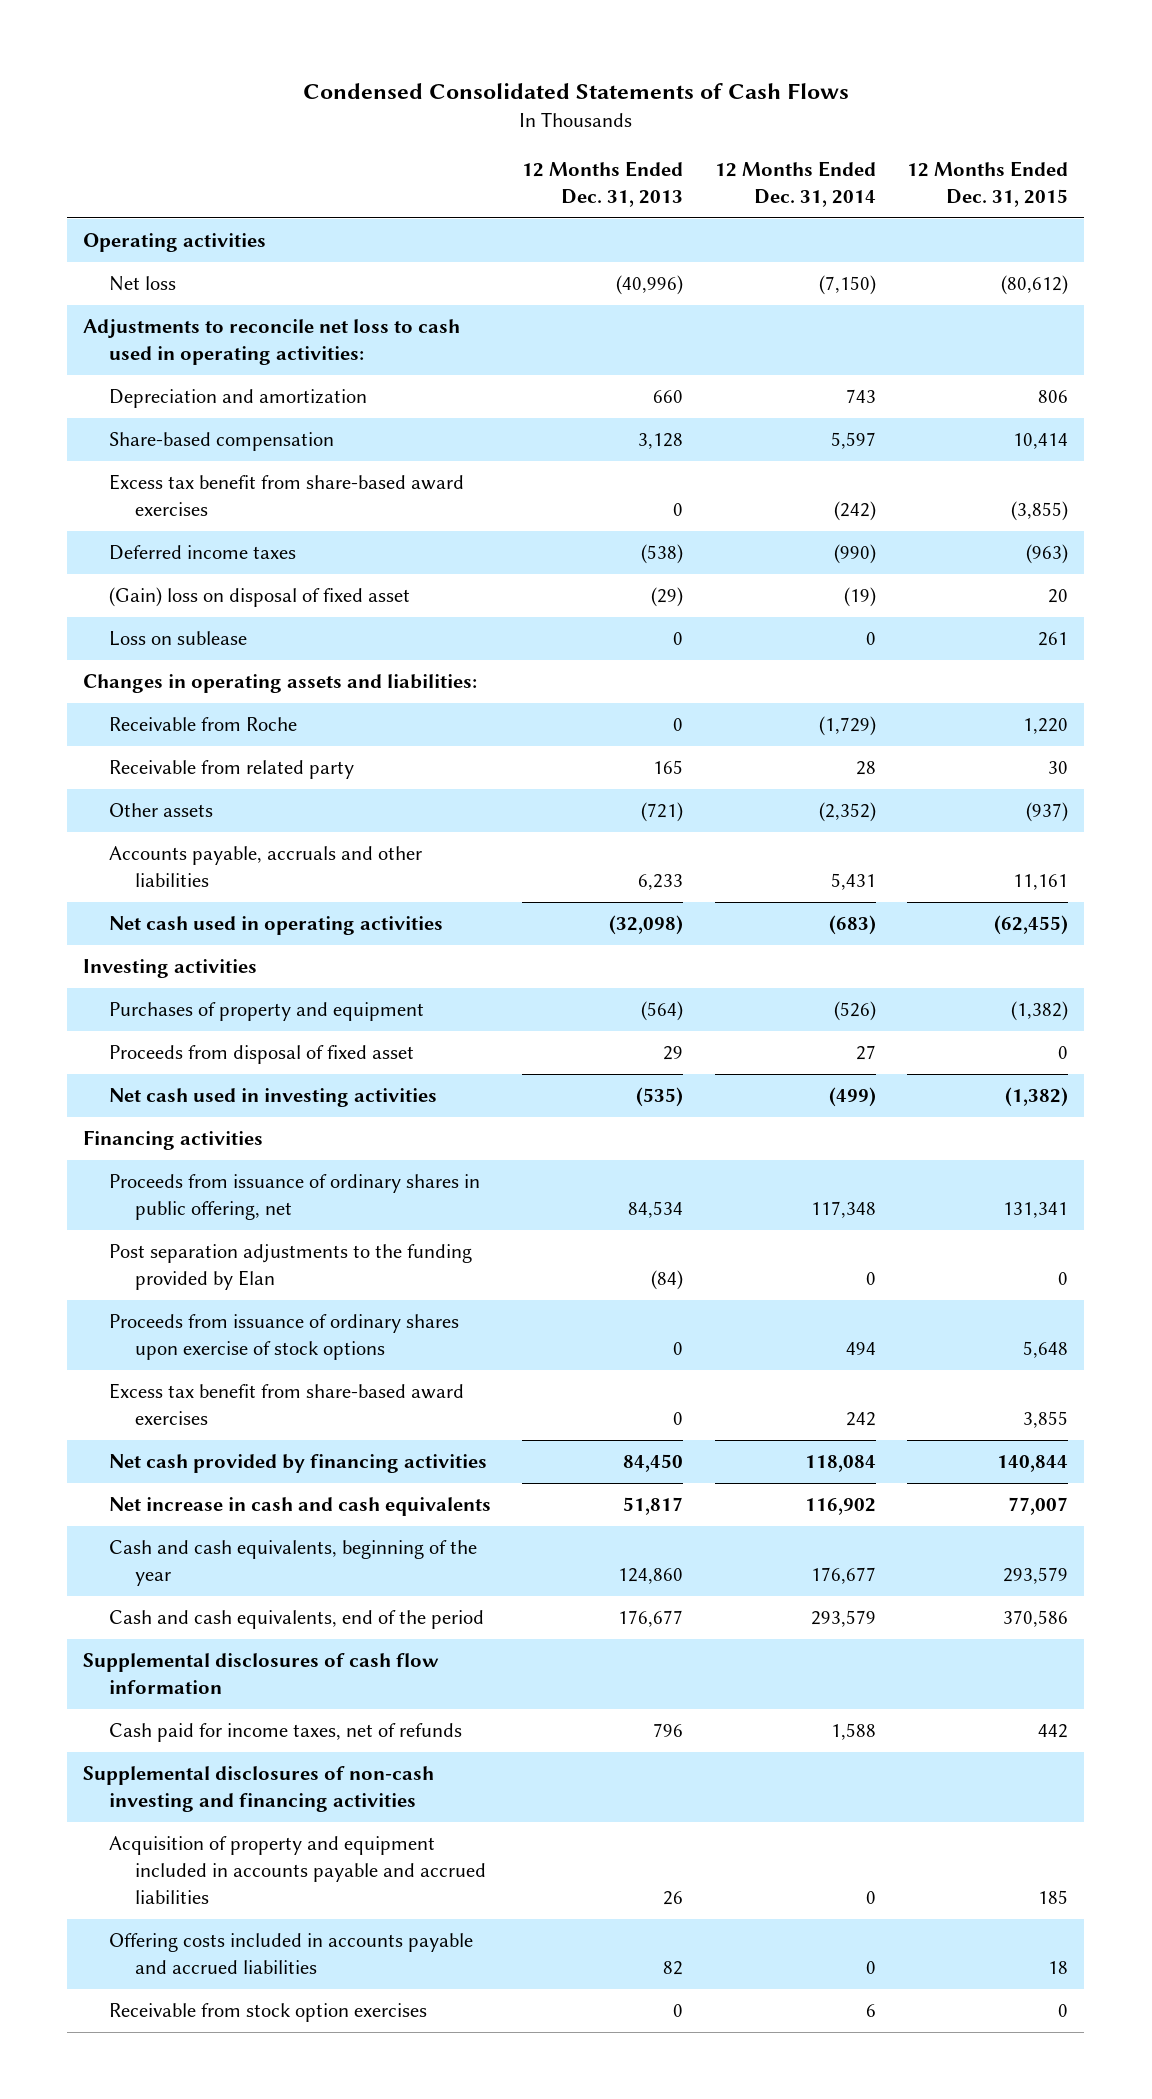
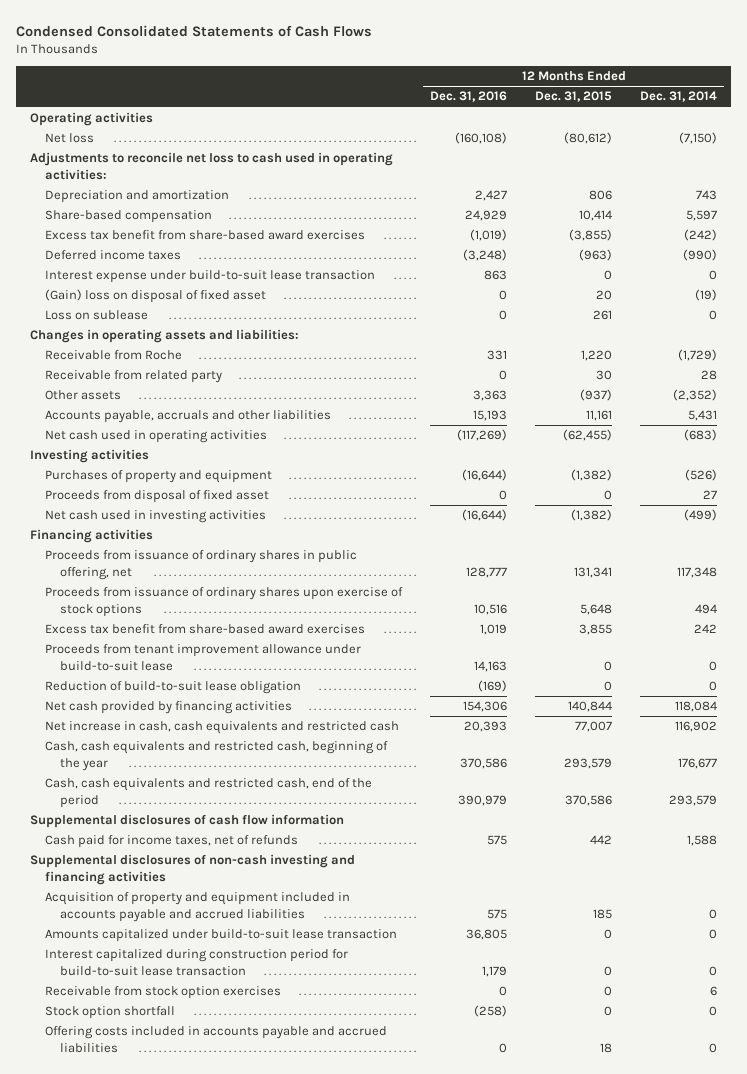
[522,161,684,207] 12 Months Ended Dec. 31, 2013 -> none
none -> [430,91,508,103] Dec. 31, 2016
none -> [45,270,376,284] Interest expense under build-to-suit lease transaction
[108,1244,472,1291] Post separation adjustments to the funding provided by Elan -> none
none -> [45,644,362,671] Proceeds from tenant improvement allowance under build-to-suit lease
none -> [45,681,302,695] Reduction of build-to-suit lease obligation
[108,1497,491,1517] Net increase in cash and cash equivalents -> [45,721,400,735] Net increase in cash, cash equivalents and restricted cash
[108,1540,477,1587] Cash and cash equivalents, beginning of the year -> [45,741,389,771] Cash, cash equivalents and restricted cash, beginning of the year
[108,1610,484,1630] Cash and cash equivalents, end of the period -> [45,778,373,808] Cash, cash equivalents and restricted cash, end of the period
none -> [45,929,398,943] Amounts capitalized under build-to-suit lease transaction
none -> [45,949,349,976] Interest capitalized during construction period for build-to-suit lease transaction
none -> [45,1006,176,1020] Stock option shortfall
[108,1933,473,1975] Offering costs included in accounts payable and accrued liabilities -> [45,1026,388,1053] Offering costs included in accounts payable and accrued liabilities

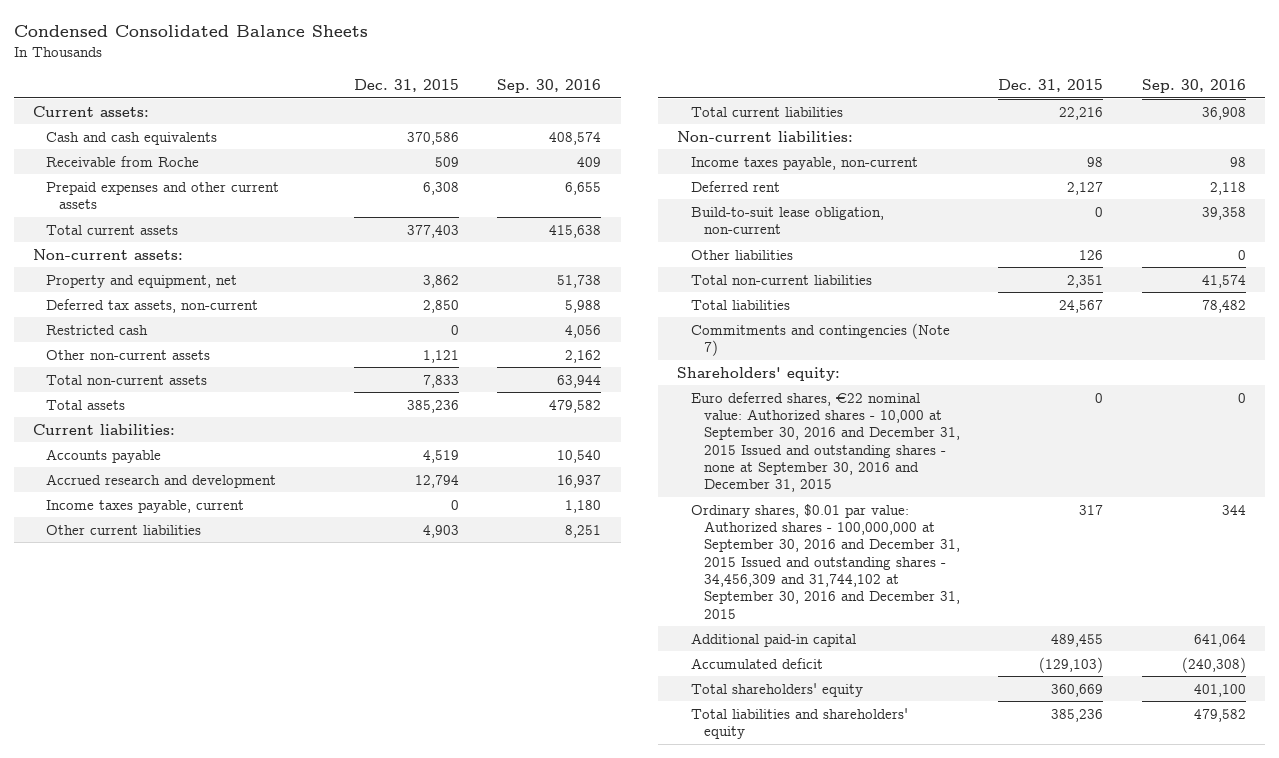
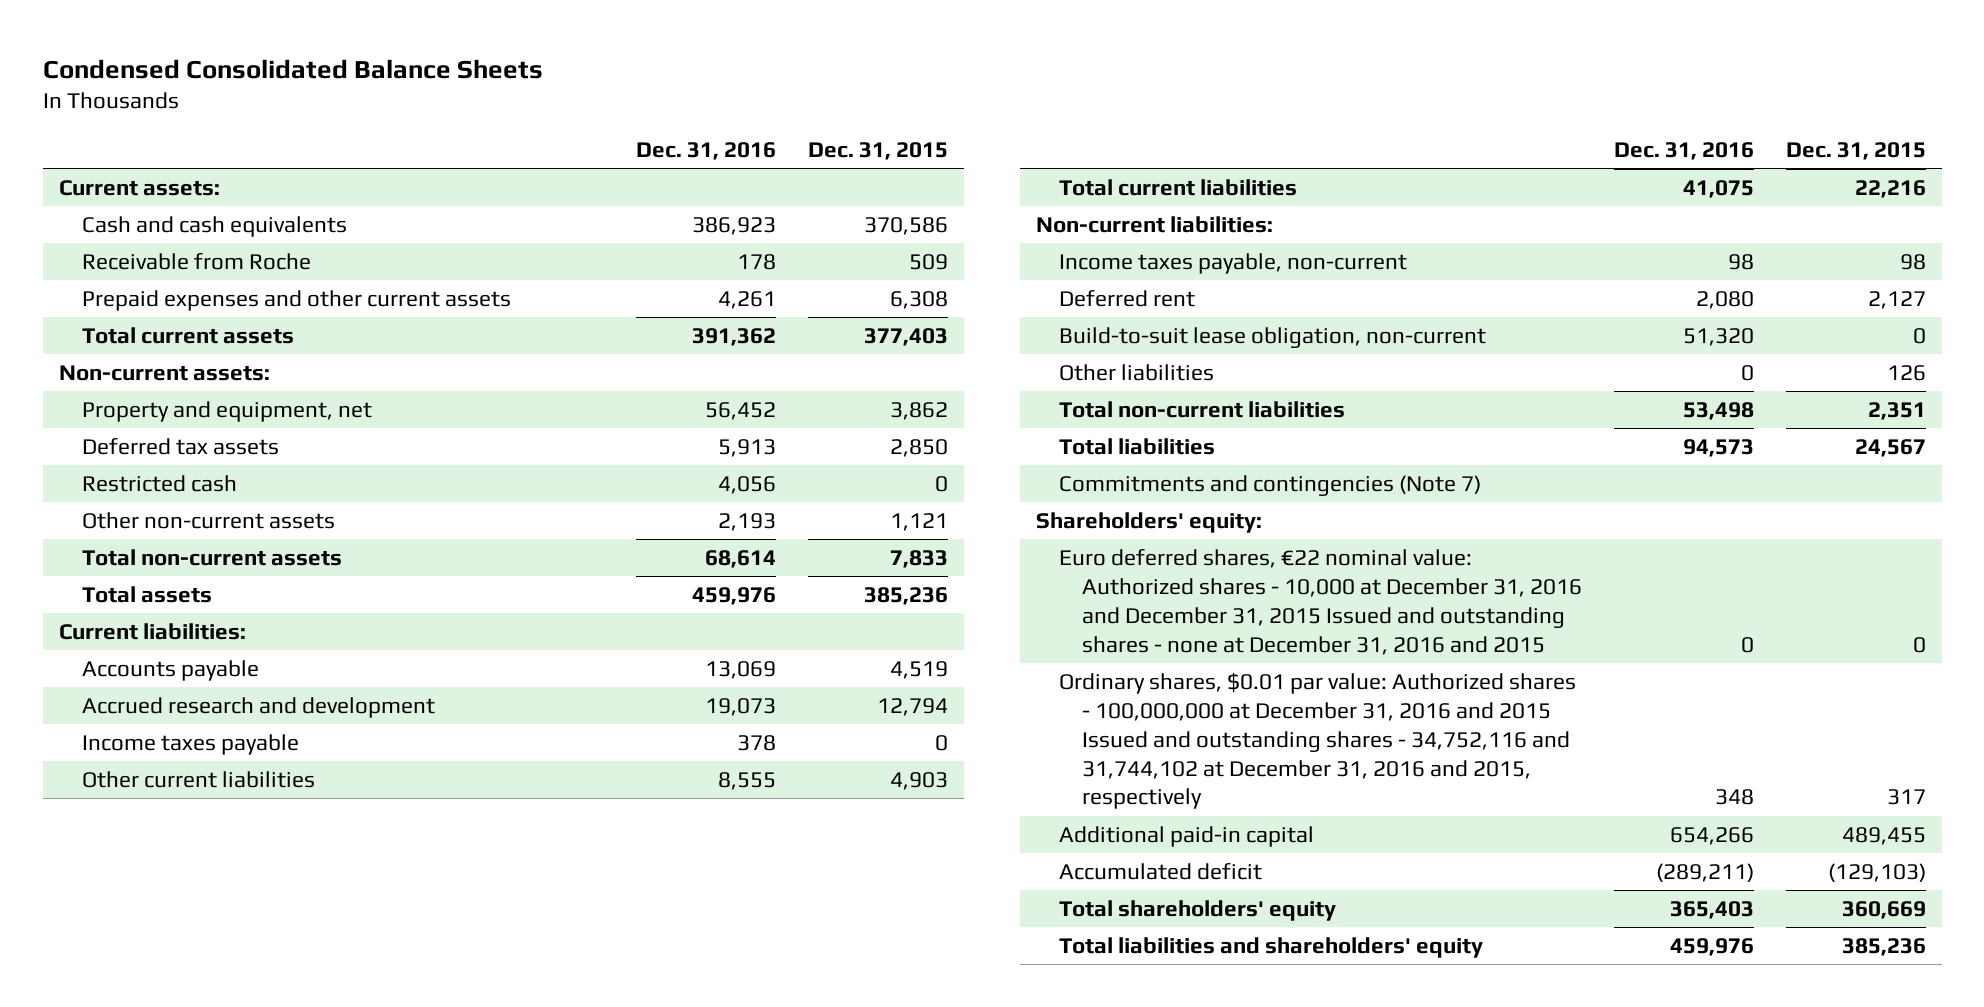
[497,79,602,94] Sep. 30, 2016 -> none
none -> [636,141,777,160] Dec. 31, 2016
[46,298,259,313] Deferred tax assets, non-current -> [81,438,279,456] Deferred tax assets
[46,499,245,513] Income taxes payable, current -> [81,734,299,756] Income taxes payable
[690,391,960,493] Euro deferred shares, €22 nominal value: Authorized shares - 10,000 at September 30, 2016 and December 31, 2015 Issued and outstanding shares - none at September 30, 2016 and December 31, 2015 -> [1059,549,1583,655] Euro deferred shares, €22 nominal value: Authorized shares - 10,000 at December 31, 2016 and December 31, 2015 Issued and outstanding shares - none at December 31, 2016 and 2015
[690,503,960,619] Ordinary shares, $0.01 par value: Authorized shares - 100,000,000 at September 30, 2016 and December 31, 2015 Issued and outstanding shares - 34,456,309 and 31,744,102 at September 30, 2016 and December 31, 2015 -> [1059,673,1577,810] Ordinary shares, $0.01 par value: Authorized shares - 100,000,000 at December 31, 2016 and 2015 Issued and outstanding shares - 34,752,116 and 31,744,102 at December 31, 2016 and 2015, respectively

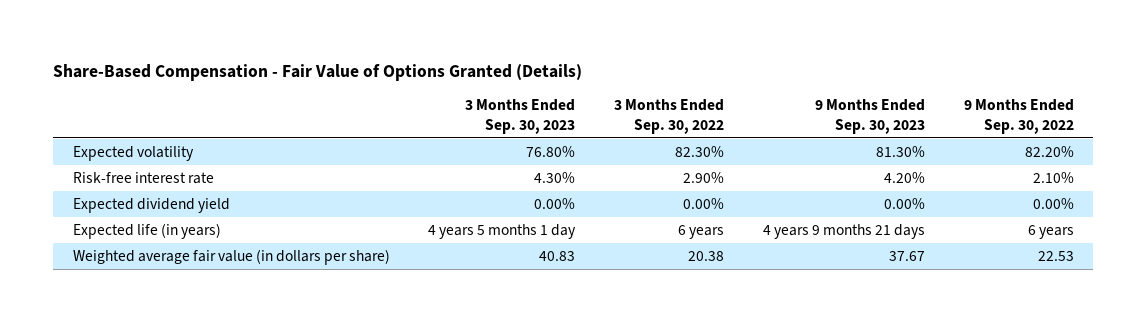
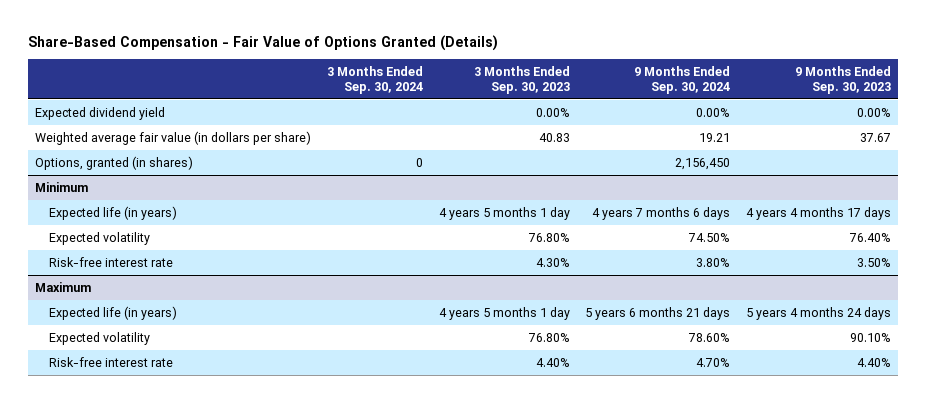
[614,99,725,134] 3 Months Ended Sep. 30, 2022 -> none
[963,99,1074,134] 9 Months Ended Sep. 30, 2022 -> none
none -> [326,65,423,94] 3 Months Ended Sep. 30, 2024
none -> [634,65,731,94] 9 Months Ended Sep. 30, 2024
[72,146,194,162] Expected volatility -> none
[72,172,214,185] Risk-free interest rate -> none
[72,223,221,240] Expected life (in years) -> none
none -> [35,155,194,170] Options, granted (in shares)
none -> [35,181,89,192] Minimum
none -> [49,205,178,220] Expected life (in years)
none -> [49,231,151,245] Expected volatility
none -> [49,256,174,267] Risk-free interest rate
none -> [35,281,92,292] Maximum
none -> [49,305,178,320] Expected life (in years)
none -> [49,331,151,345] Expected volatility
none -> [49,356,174,367] Risk-free interest rate

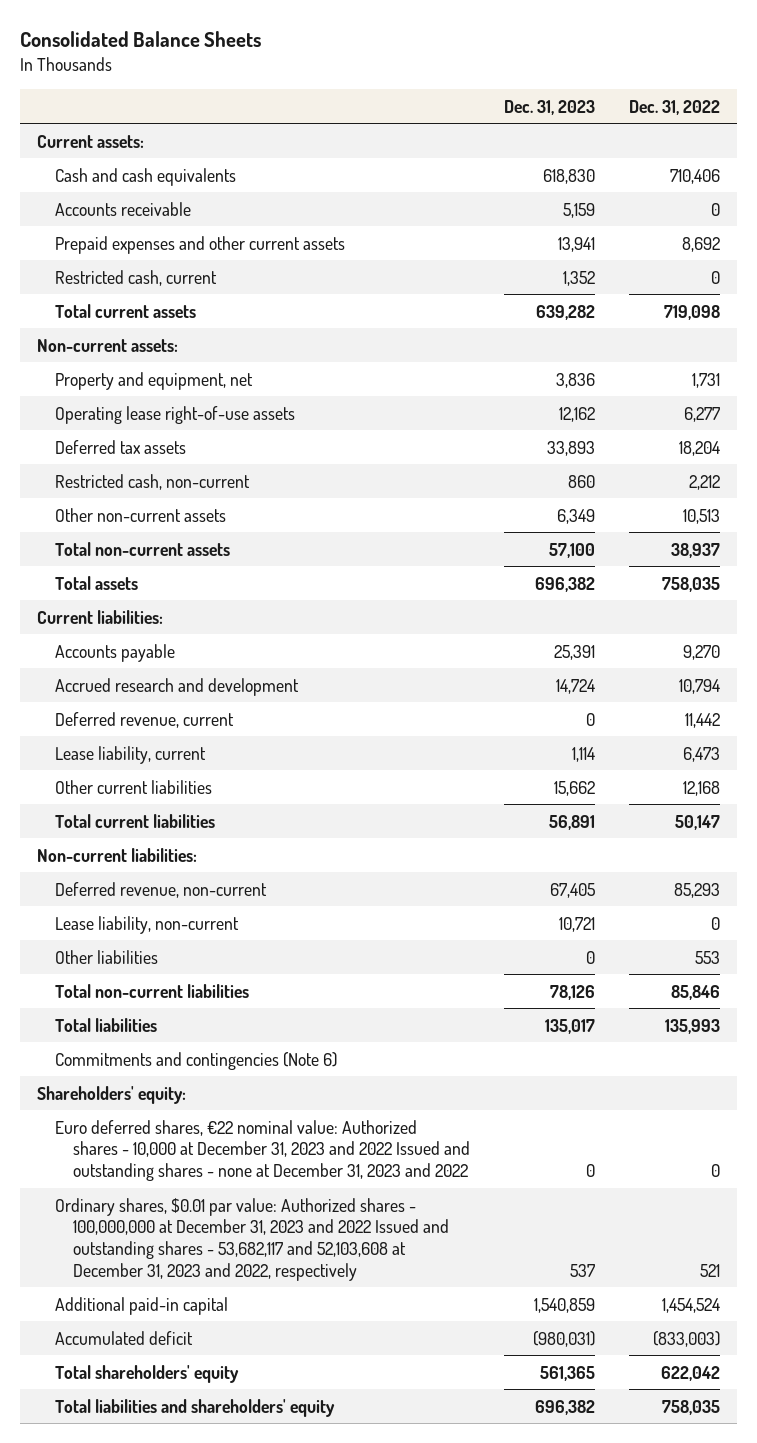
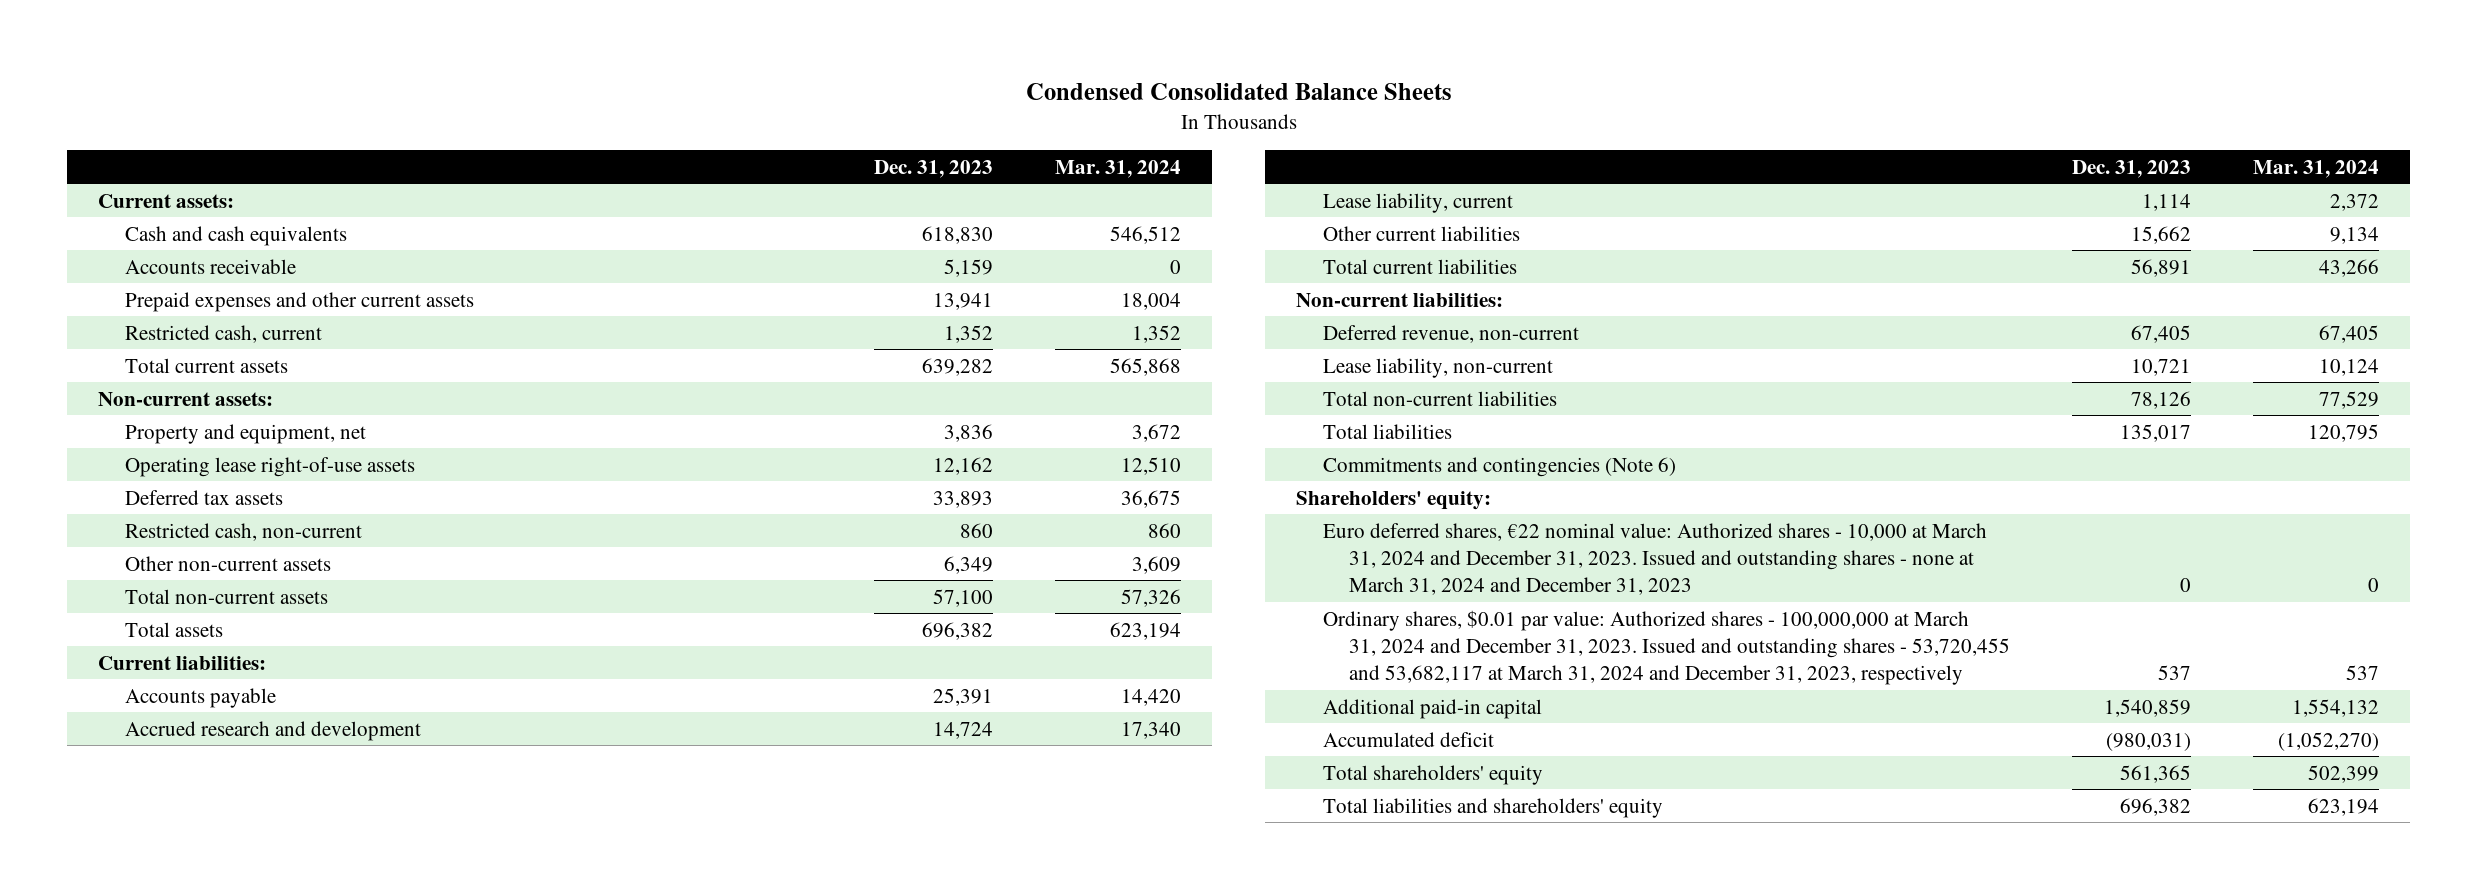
[19,31,261,48] Consolidated Balance Sheets -> [1025,83,1452,101] Condensed Consolidated Balance Sheets
[629,99,721,115] Dec. 31, 2022 -> none
none -> [1055,159,1182,178] Mar. 31, 2024
[55,711,235,728] Deferred revenue, current -> none
[55,949,159,964] Other liabilities -> none
[55,1119,471,1181] Euro deferred shares, €22 nominal value: Authorized shares - 10,000 at December 31, 2023 and 2022 Issued and outstanding shares - none at December 31, 2023 and 2022 -> [1322,522,1987,595] Euro deferred shares, €22 nominal value: Authorized shares - 10,000 at March 31, 2024 and December 31, 2023. Issued and outstanding shares - none at March 31, 2024 and December 31, 2023
[55,1197,450,1281] Ordinary shares, $0.01 par value: Authorized shares - 100,000,000 at December 31, 2023 and 2022 Issued and outstanding shares - 53,682,117 and 52,103,608 at December 31, 2023 and 2022, respectively -> [1322,609,2010,685] Ordinary shares, $0.01 par value: Authorized shares - 100,000,000 at March 31, 2024 and December 31, 2023. Issued and outstanding shares - 53,720,455 and 53,682,117 at March 31, 2024 and December 31, 2023, respectively

